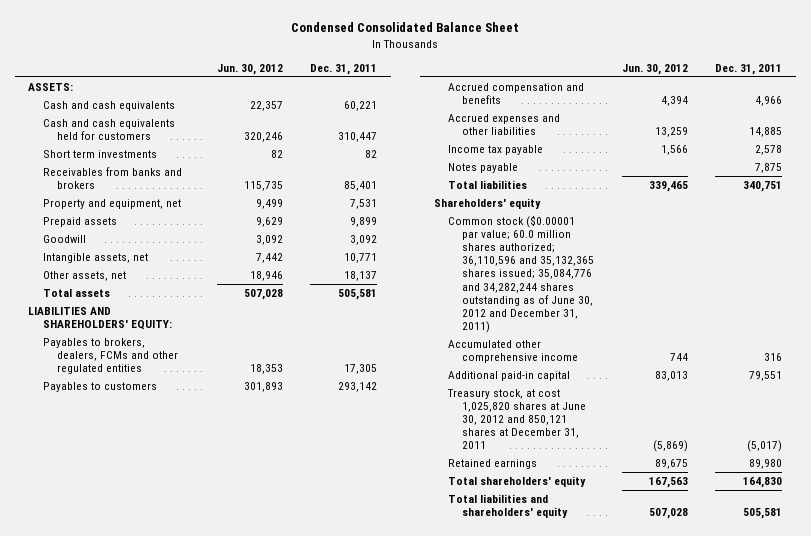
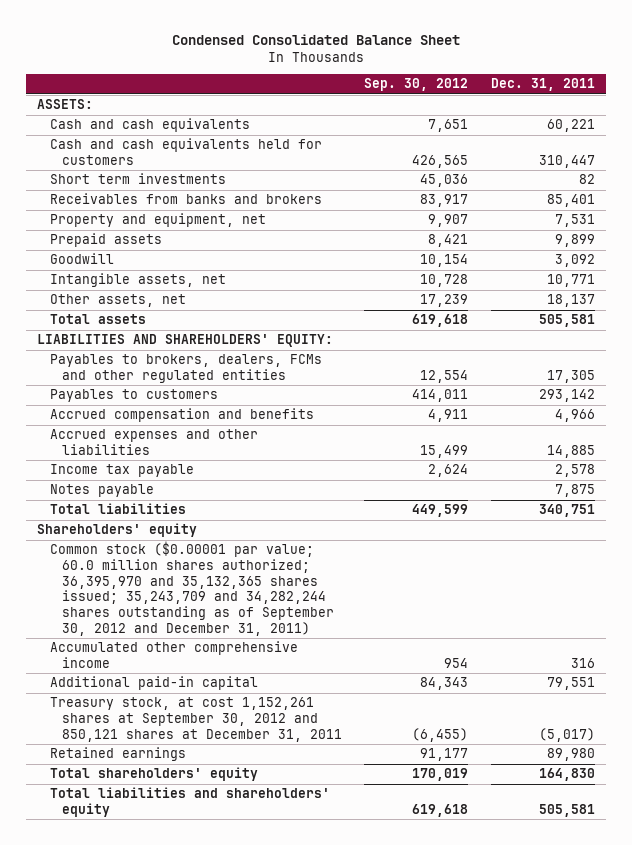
[216,64,283,76] Jun. 30, 2012 -> none
none -> [364,78,469,92] Sep. 30, 2012
[447,214,595,333] Common stock ($0.00001 par value; 60.0 million shares authorized; 36,110,596 and 35,132,365 shares issued; 35,084,776 and 34,282,244 shares outstanding as of June 30, 2012 and December 31, 2011) -> [49,541,334,636] Common stock ($0.00001 par value; 60.0 million shares authorized; 36,395,970 and 35,132,365 shares issued; 35,243,709 and 34,282,244 shares outstanding as of September 30, 2012 and December 31, 2011)
[446,388,587,450] Treasury stock, at cost 1,025,820 shares at June 30, 2012 and 850,121 shares at December 31, 2011 -> [49,697,342,742] Treasury stock, at cost 1,152,261 shares at September 30, 2012 and 850,121 shares at December 31, 2011

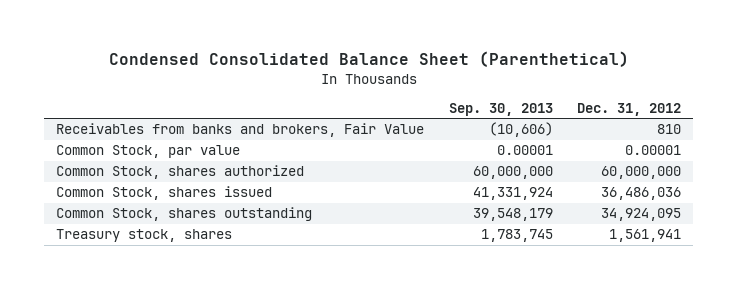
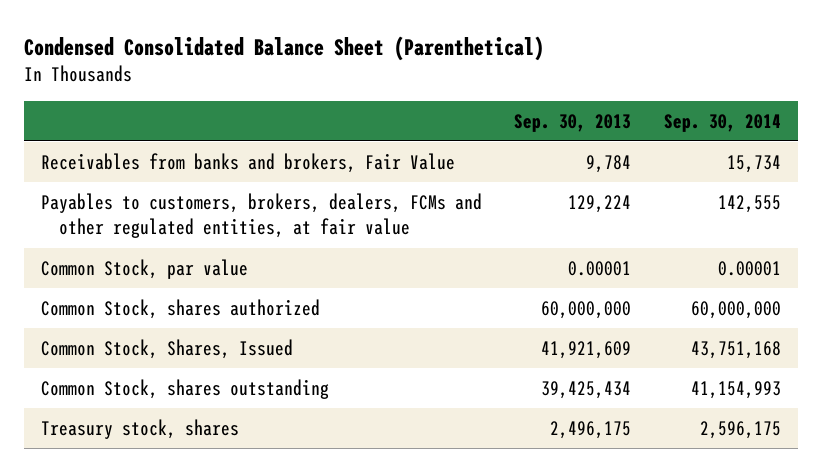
[577,102,682,116] Dec. 31, 2012 -> none
none -> [664,113,782,132] Sep. 30, 2014
[488,122,553,138] (10,606) -> [586,155,632,174] 9,784
none -> [40,193,482,239] Payables to customers, brokers, dealers, FCMs and other regulated entities, at fair value
[56,186,273,201] Common Stock, shares issued -> [40,339,293,360] Common Stock, Shares, Issued
[472,187,553,201] 41,331,924 -> [541,341,632,360] 41,921,609
[472,208,553,222] 39,548,179 -> [541,381,632,400] 39,425,434
[480,229,553,243] 1,783,745 -> [550,421,632,440] 2,496,175

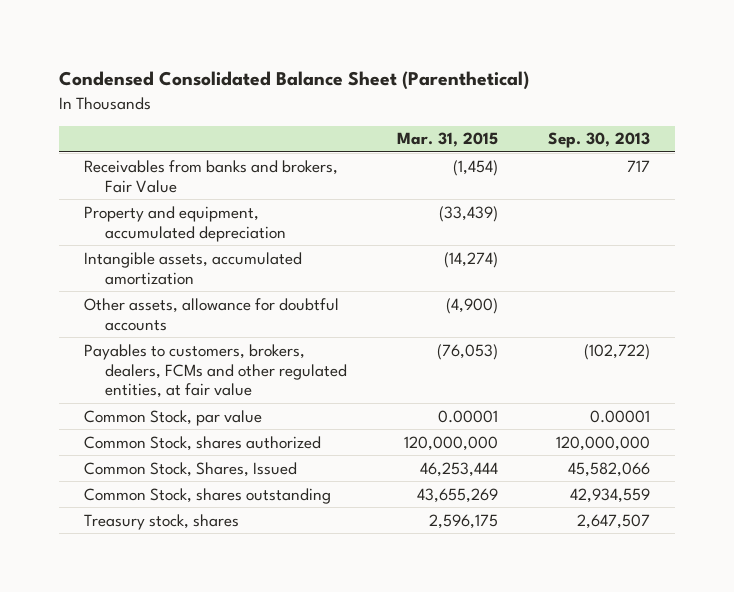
[664,113,782,132] Sep. 30, 2014 -> none
none -> [396,132,498,148] Mar. 31, 2015
[586,155,632,174] 9,784 -> [627,159,651,172] 717
none -> [83,205,286,242] Property and equipment, accumulated depreciation
none -> [83,251,302,285] Intangible assets, accumulated amortization
none -> [83,297,339,331] Other assets, allowance for doubtful accounts
[568,195,632,214] 129,224 -> [584,343,651,360] (102,722)
[541,301,632,320] 60,000,000 -> [556,435,651,451] 120,000,000
[541,341,632,360] 41,921,609 -> [568,461,651,477] 45,582,066
[541,381,632,400] 39,425,434 -> [570,487,651,503] 42,934,559
[550,421,632,440] 2,496,175 -> [577,513,651,529] 2,647,507

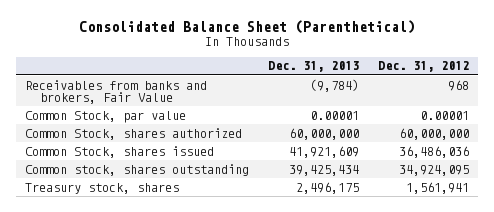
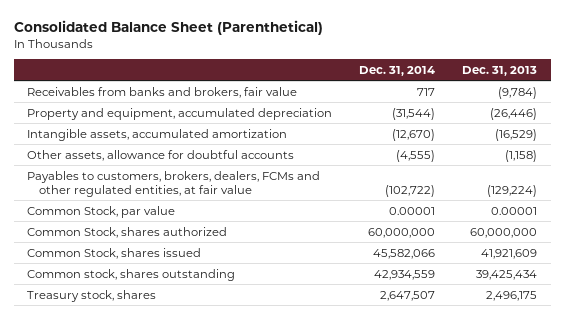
[377,61,469,73] Dec. 31, 2012 -> none
none -> [359,65,436,76] Dec. 31, 2014
[25,79,208,105] Receivables from banks and brokers, Fair Value -> [27,86,298,98] Receivables from banks and brokers, fair value
none -> [27,107,333,120] Property and equipment, accumulated depreciation
none -> [27,128,288,141] Intangible assets, accumulated amortization
none -> [27,149,295,161] Other assets, allowance for doubtful accounts
none -> [27,170,321,198] Payables to customers, brokers, dealers, FCMs and other regulated entities, at fair value

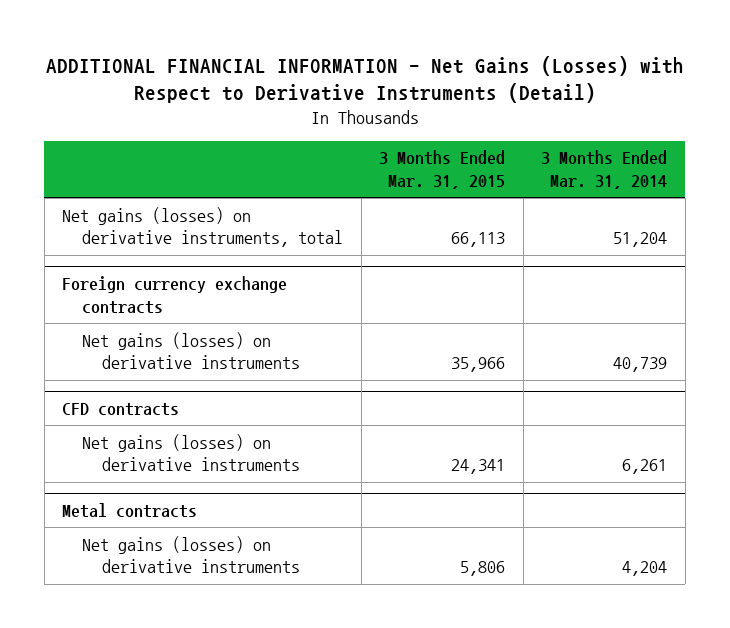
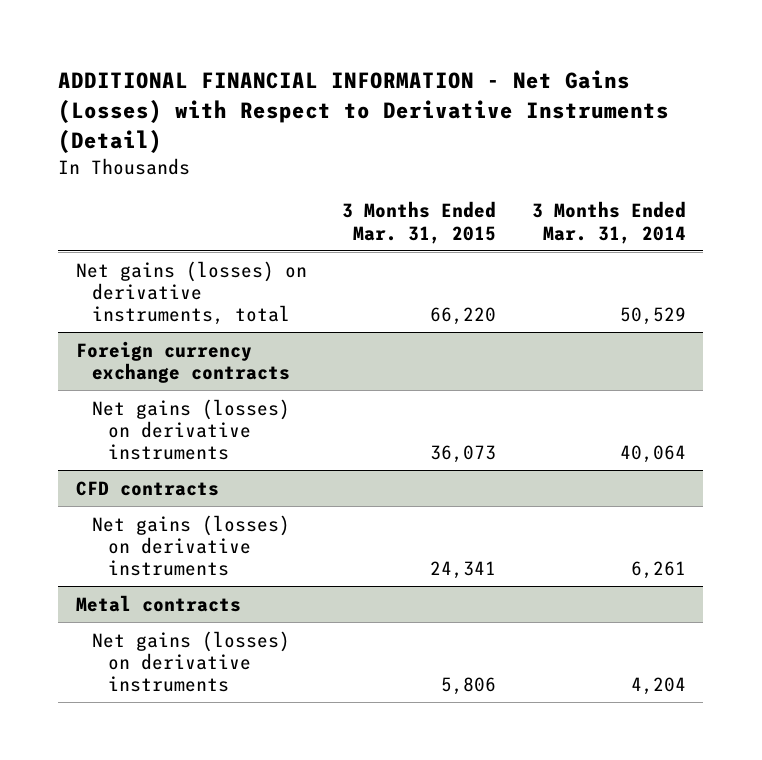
[451,232,506,248] 66,113 -> [430,307,497,326] 66,220
[613,232,668,248] 51,204 -> [619,307,686,326] 50,529
[451,357,506,373] 35,966 -> [430,445,497,464] 36,073
[613,357,668,373] 40,739 -> [619,445,686,464] 40,064

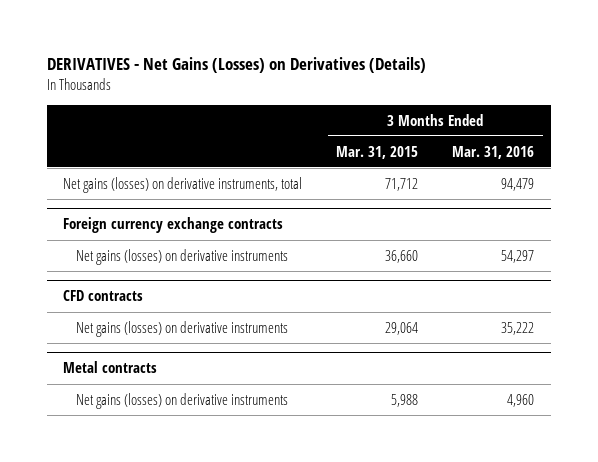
[58,70,670,153] ADDITIONAL FINANCIAL INFORMATION - Net Gains (Losses) with Respect to Derivative Instruments (Detail) -> [46,56,426,73] DERIVATIVES - Net Gains (Losses) on Derivatives (Details)
[531,201,686,244] 3 Months Ended Mar. 31, 2014 -> none
none -> [452,145,535,159] Mar. 31, 2016
[430,307,497,326] 66,220 -> [385,177,419,191] 71,712
[430,445,497,464] 36,073 -> [385,249,419,263] 36,660
[430,561,497,580] 24,341 -> [385,321,419,335] 29,064
[441,677,497,696] 5,806 -> [391,393,419,407] 5,988

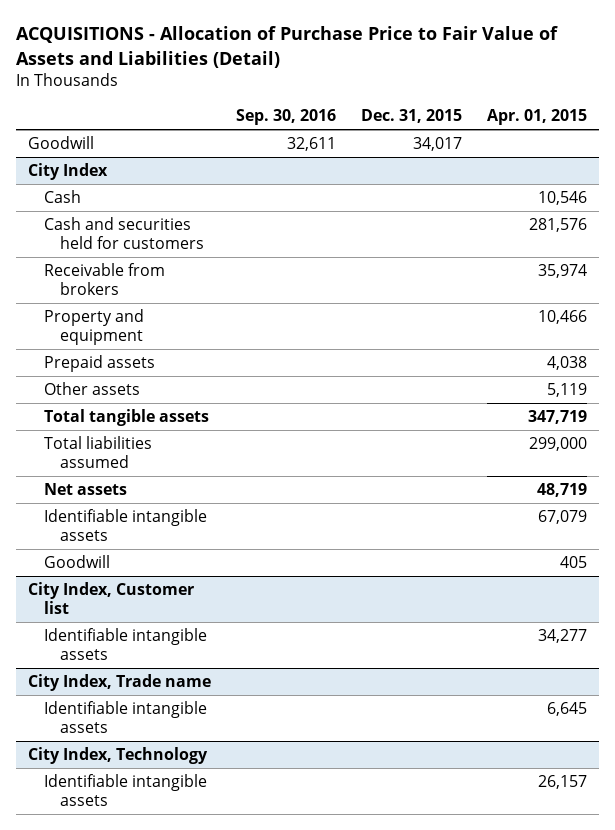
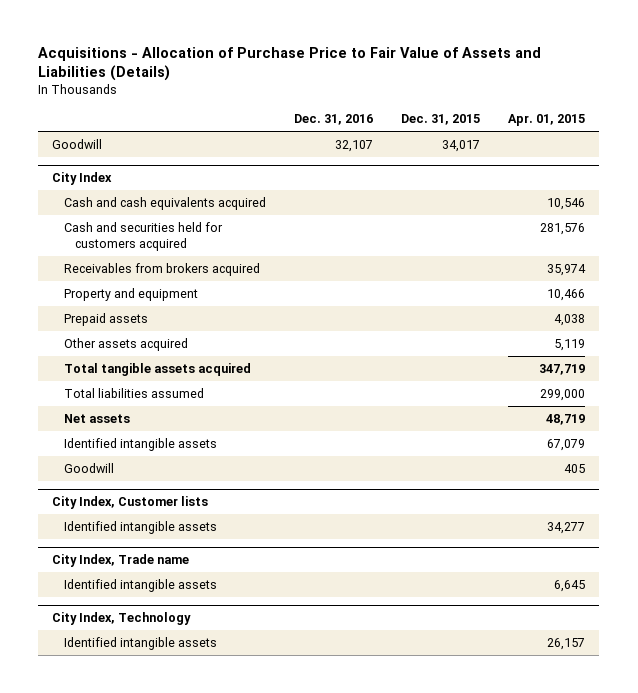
[15,26,558,68] ACQUISITIONS - Allocation of Purchase Price to Fair Value of Assets and Liabilities (Detail) -> [38,46,542,81] Acquisitions - Allocation of Purchase Price to Fair Value of Assets and Liabilities (Details)
[235,109,336,126] Sep. 30, 2016 -> none
none -> [293,114,373,126] Dec. 31, 2016
[44,190,82,204] Cash -> [63,197,266,211] Cash and cash equivalents acquired
[44,217,205,250] Cash and securities held for customers -> [63,222,223,252] Cash and securities held for customers acquired
[44,263,166,296] Receivable from brokers -> [63,263,260,277] Receivables from brokers acquired
[44,382,141,396] Other assets -> [63,338,188,352] Other assets acquired
[44,409,210,427] Total tangible assets -> [63,363,251,377] Total tangible assets acquired
[44,509,208,542] Identifiable intangible assets -> [63,438,217,452] Identified intangible assets
[28,582,195,615] City Index, Customer list -> [52,496,209,510] City Index, Customer lists
[44,628,208,661] Identifiable intangible assets -> [63,521,217,535] Identified intangible assets
[44,701,208,734] Identifiable intangible assets -> [63,579,217,593] Identified intangible assets
[44,774,208,807] Identifiable intangible assets -> [63,637,217,651] Identified intangible assets

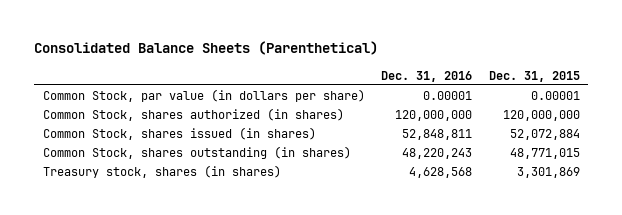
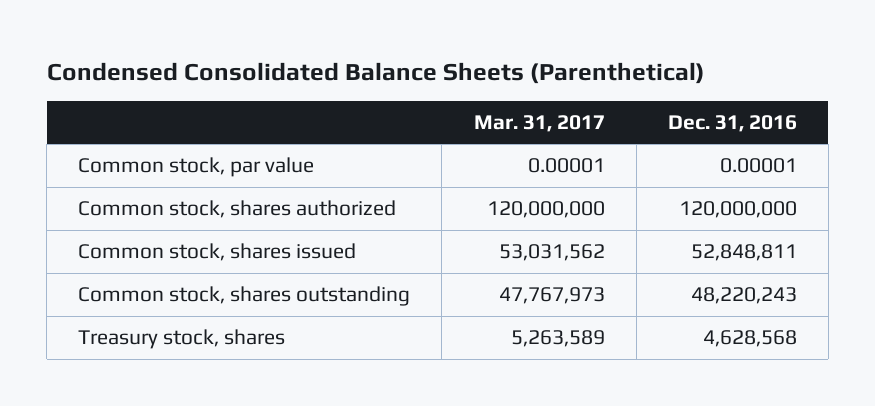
[34,41,379,56] Consolidated Balance Sheets (Parenthetical) -> [46,61,705,84] Condensed Consolidated Balance Sheets (Parenthetical)
[488,70,580,82] Dec. 31, 2015 -> none
none -> [473,115,605,133] Mar. 31, 2017
[42,89,365,103] Common Stock, par value (in dollars per share) -> [78,157,315,178] Common stock, par value
[42,108,344,122] Common Stock, shares authorized (in shares) -> [78,200,397,219] Common stock, shares authorized
[42,127,316,141] Common Stock, shares issued (in shares) -> [78,243,357,262] Common stock, shares issued
[42,146,351,160] Common Stock, shares outstanding (in shares) -> [78,286,411,307] Common stock, shares outstanding
[42,165,281,179] Treasury stock, shares (in shares) -> [78,329,286,350] Treasury stock, shares

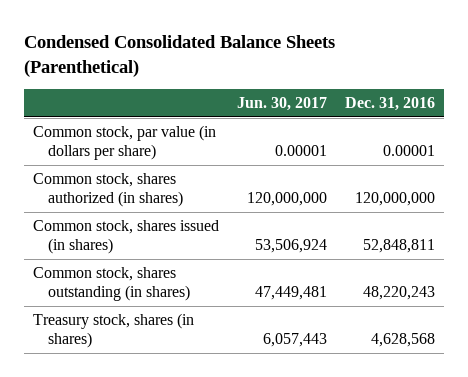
[473,115,605,133] Mar. 31, 2017 -> none
none -> [237,97,328,112] Jun. 30, 2017
[78,157,315,178] Common stock, par value -> [32,125,216,160] Common stock, par value (in dollars per share)
[78,200,397,219] Common stock, shares authorized -> [32,173,184,207] Common stock, shares authorized (in shares)
[78,243,357,262] Common stock, shares issued -> [32,220,219,254] Common stock, shares issued (in shares)
[78,286,411,307] Common stock, shares outstanding -> [32,267,191,301] Common stock, shares outstanding (in shares)
[78,329,286,350] Treasury stock, shares -> [32,313,194,348] Treasury stock, shares (in shares)

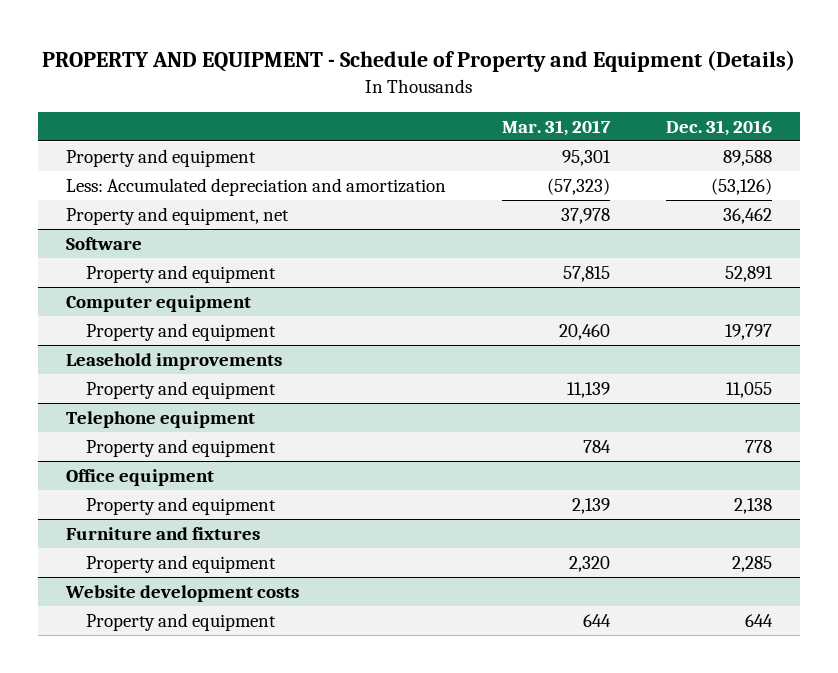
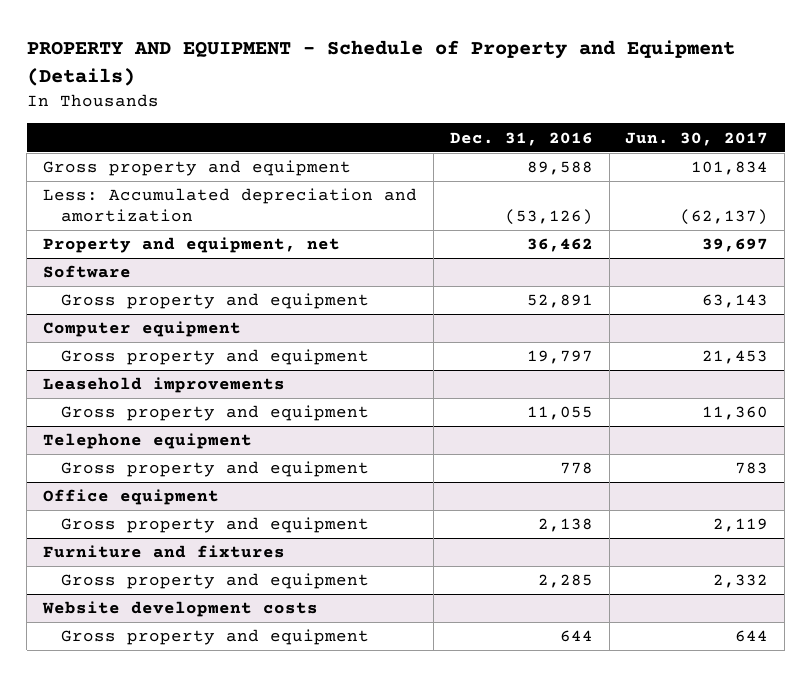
[501,119,611,136] Mar. 31, 2017 -> none
none -> [625,131,769,146] Jun. 30, 2017
[65,148,256,167] Property and equipment -> [43,160,352,177] Gross property and equipment
[85,264,276,283] Property and equipment -> [60,293,369,310] Gross property and equipment
[85,322,276,341] Property and equipment -> [60,349,369,366] Gross property and equipment
[85,380,276,399] Property and equipment -> [60,405,369,422] Gross property and equipment
[85,438,276,457] Property and equipment -> [60,461,369,478] Gross property and equipment
[85,496,276,515] Property and equipment -> [60,517,369,534] Gross property and equipment
[85,554,276,573] Property and equipment -> [60,573,369,590] Gross property and equipment
[85,612,276,631] Property and equipment -> [60,629,369,646] Gross property and equipment

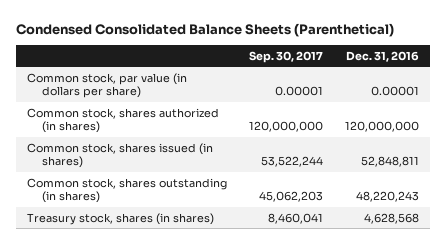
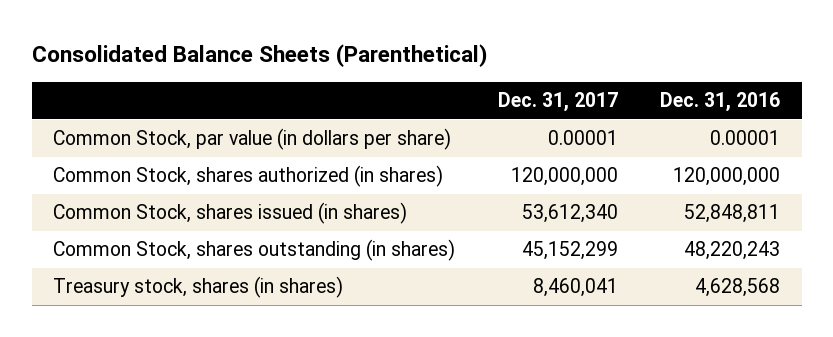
[16,22,395,37] Condensed Consolidated Balance Sheets (Parenthetical) -> [31,44,487,68] Consolidated Balance Sheets (Parenthetical)
[249,50,324,63] Sep. 30, 2017 -> none
none -> [497,92,618,113] Dec. 31, 2017
[27,72,188,98] Common stock, par value (in dollars per share) -> [52,128,451,151] Common Stock, par value (in dollars per share)
[27,107,220,133] Common stock, shares authorized (in shares) -> [52,165,443,188] Common Stock, shares authorized (in shares)
[27,142,214,168] Common stock, shares issued (in shares) -> [52,202,407,225] Common Stock, shares issued (in shares)
[27,177,228,203] Common stock, shares outstanding (in shares) -> [52,239,455,262] Common Stock, shares outstanding (in shares)

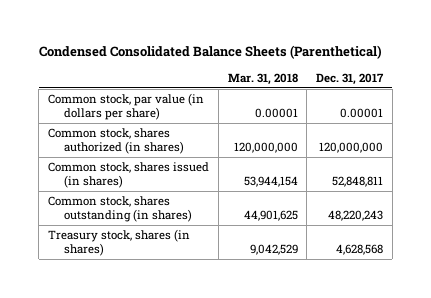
[31,44,487,68] Consolidated Balance Sheets (Parenthetical) -> [38,45,382,60] Condensed Consolidated Balance Sheets (Parenthetical)
[660,92,781,113] Dec. 31, 2016 -> none
none -> [227,72,298,85] Mar. 31, 2018
[52,128,451,151] Common Stock, par value (in dollars per share) -> [47,93,204,121] Common stock, par value (in dollars per share)
[52,165,443,188] Common Stock, shares authorized (in shares) -> [47,128,185,155] Common stock, shares authorized (in shares)
[52,202,407,225] Common Stock, shares issued (in shares) -> [47,162,209,189] Common stock, shares issued (in shares)
[521,204,618,224] 53,612,340 -> [332,176,384,188] 52,848,811
[52,239,455,262] Common Stock, shares outstanding (in shares) -> [47,196,193,223] Common stock, shares outstanding (in shares)
[521,241,618,261] 45,152,299 -> [328,210,384,222] 48,220,243
[532,278,618,298] 8,460,041 -> [336,244,384,256] 4,628,568

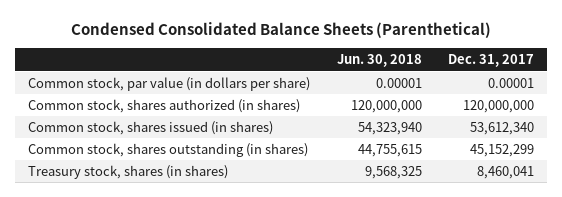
[227,72,298,85] Mar. 31, 2018 -> none
none -> [336,54,422,68] Jun. 30, 2018
[332,176,384,188] 52,848,811 -> [469,121,534,135] 53,612,340
[328,210,384,222] 48,220,243 -> [469,143,534,157] 45,152,299
[336,244,384,256] 4,628,568 -> [476,165,534,179] 8,460,041

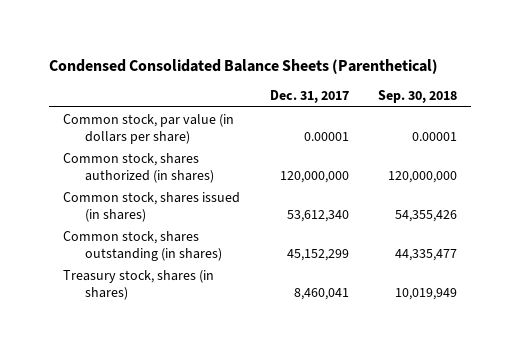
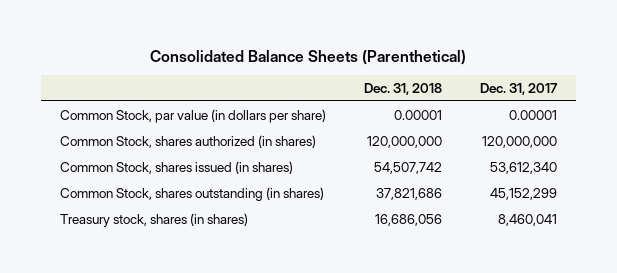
[48,58,438,74] Condensed Consolidated Balance Sheets (Parenthetical) -> [150,49,467,65] Consolidated Balance Sheets (Parenthetical)
[377,90,457,104] Sep. 30, 2018 -> none
none -> [363,83,442,96] Dec. 31, 2018
[63,113,235,144] Common stock, par value (in dollars per share) -> [59,108,326,123] Common Stock, par value (in dollars per share)
[63,152,215,183] Common stock, shares authorized (in shares) -> [59,134,316,148] Common Stock, shares authorized (in shares)
[63,191,241,222] Common stock, shares issued (in shares) -> [59,160,293,174] Common Stock, shares issued (in shares)
[63,230,223,261] Common stock, shares outstanding (in shares) -> [59,186,324,201] Common Stock, shares outstanding (in shares)

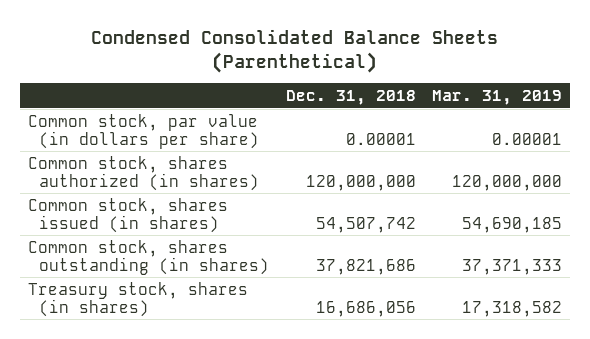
[150,49,467,65] Consolidated Balance Sheets (Parenthetical) -> [91,29,499,73] Condensed Consolidated Balance Sheets (Parenthetical)
[479,83,557,96] Dec. 31, 2017 -> none
none -> [432,89,563,105] Mar. 31, 2019
[59,108,326,123] Common Stock, par value (in dollars per share) -> [28,113,260,149] Common stock, par value (in dollars per share)
[59,134,316,148] Common Stock, shares authorized (in shares) -> [28,155,260,191] Common stock, shares authorized (in shares)
[59,160,293,174] Common Stock, shares issued (in shares) -> [28,197,229,233] Common stock, shares issued (in shares)
[59,186,324,201] Common Stock, shares outstanding (in shares) -> [28,239,270,275] Common stock, shares outstanding (in shares)

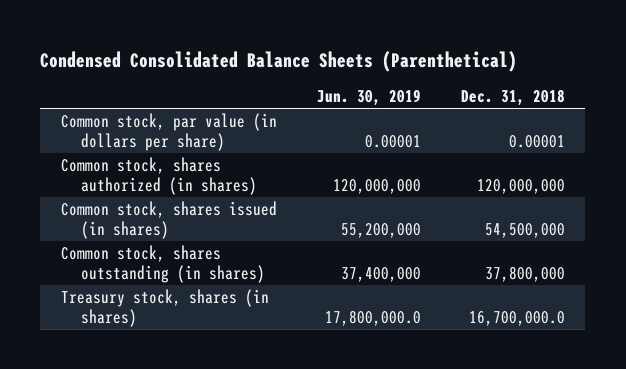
[432,89,563,105] Mar. 31, 2019 -> none
none -> [316,89,421,107] Jun. 30, 2019
[315,216,416,233] 54,507,742 -> [485,222,566,238] 54,500,000
[315,258,416,275] 37,821,686 -> [485,265,566,282] 37,800,000
[315,300,416,317] 16,686,056 -> [469,310,566,326] 16,700,000.0

